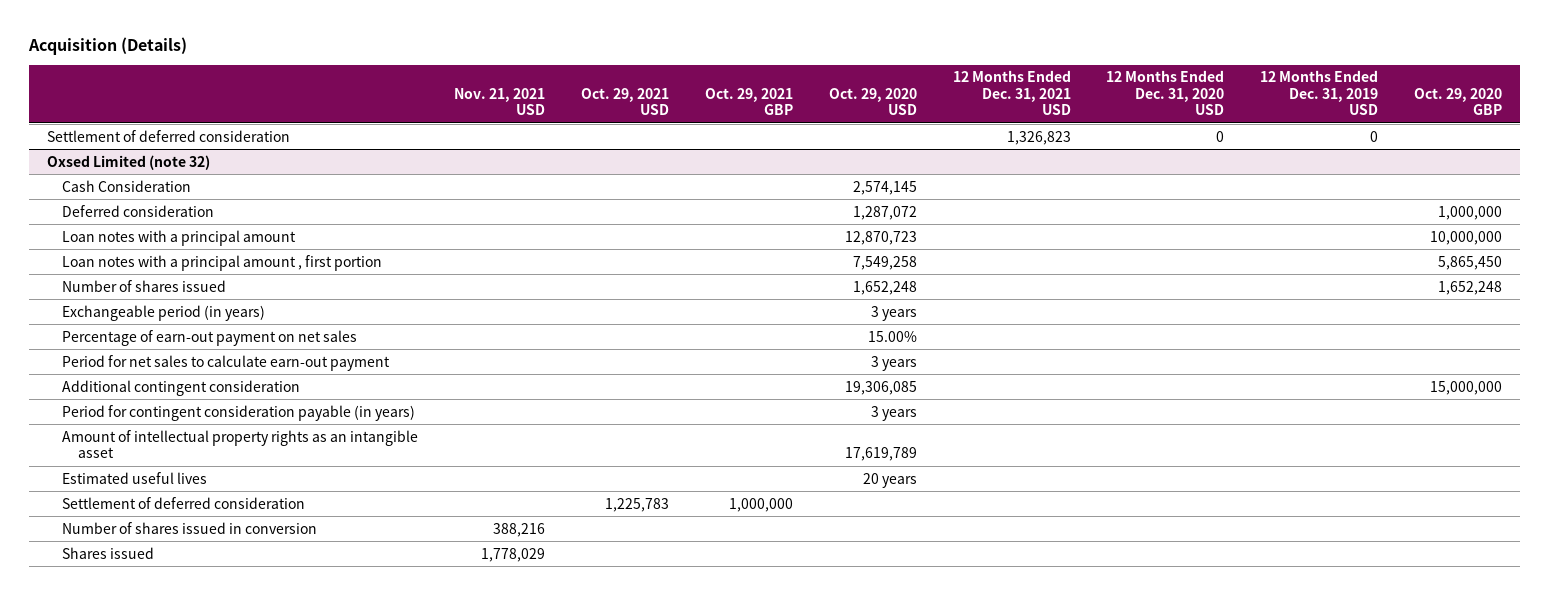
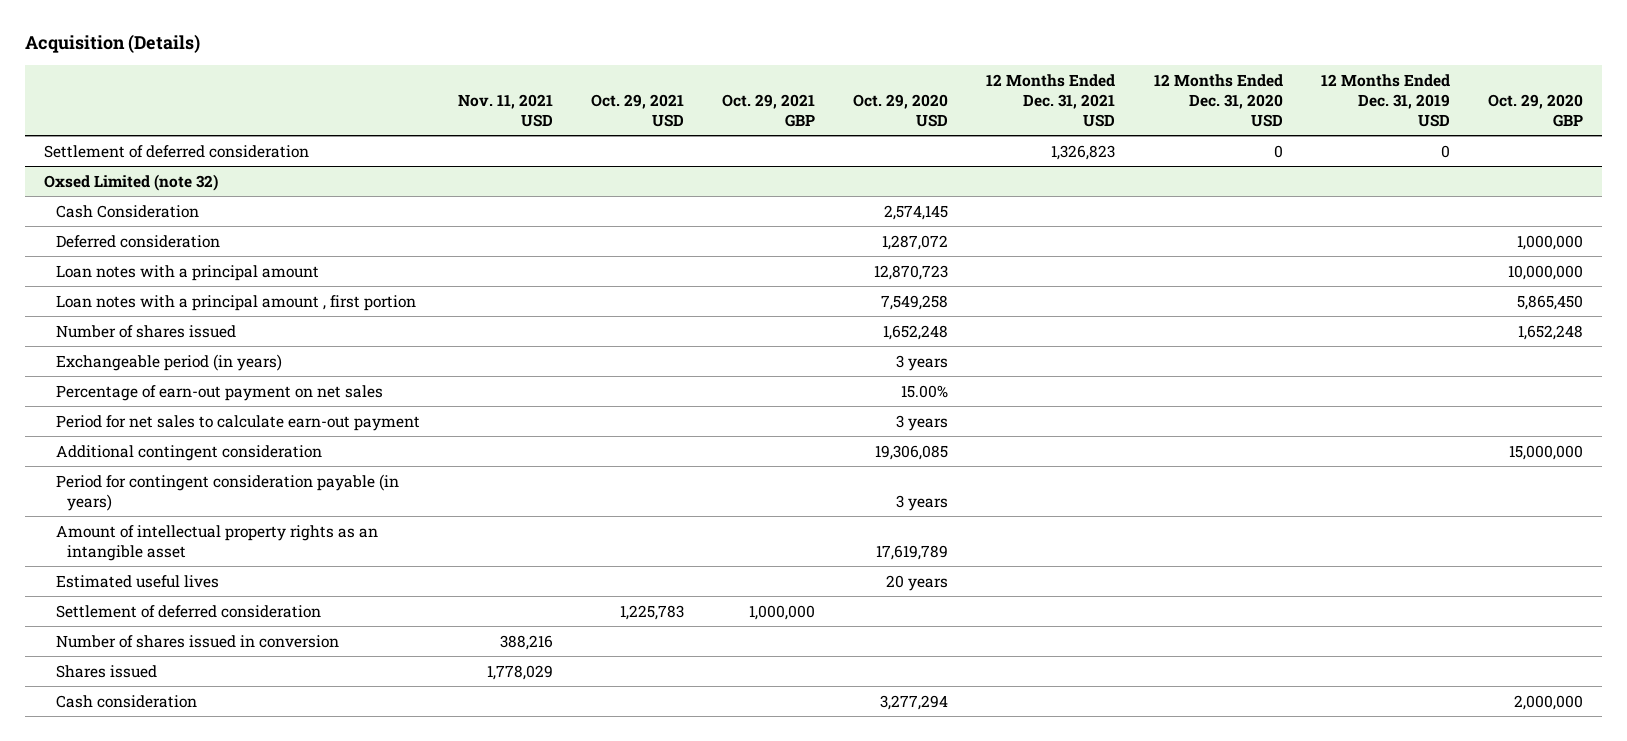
[454,87,546,116] Nov. 21, 2021 USD -> none
none -> [457,93,553,127] Nov. 11, 2021 USD
none -> [55,694,197,708] Cash consideration

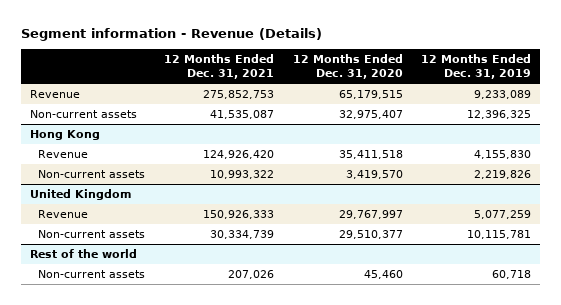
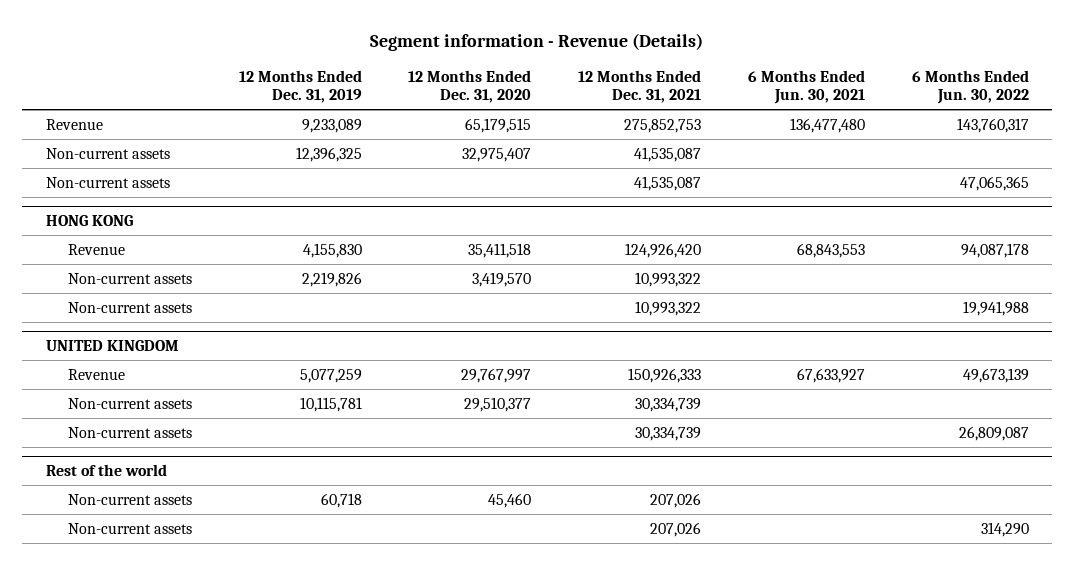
none -> [747,69,865,105] 6 Months Ended Jun. 30, 2021
none -> [911,69,1029,105] 6 Months Ended Jun. 30, 2022
none -> [45,176,170,188] Non-current assets
[30,130,101,141] Hong Kong -> [45,214,133,226] HONG KONG
none -> [68,301,193,313] Non-current assets
[30,189,132,201] United Kingdom -> [45,339,179,351] UNITED KINGDOM
none -> [68,426,193,438] Non-current assets
none -> [68,522,193,534] Non-current assets

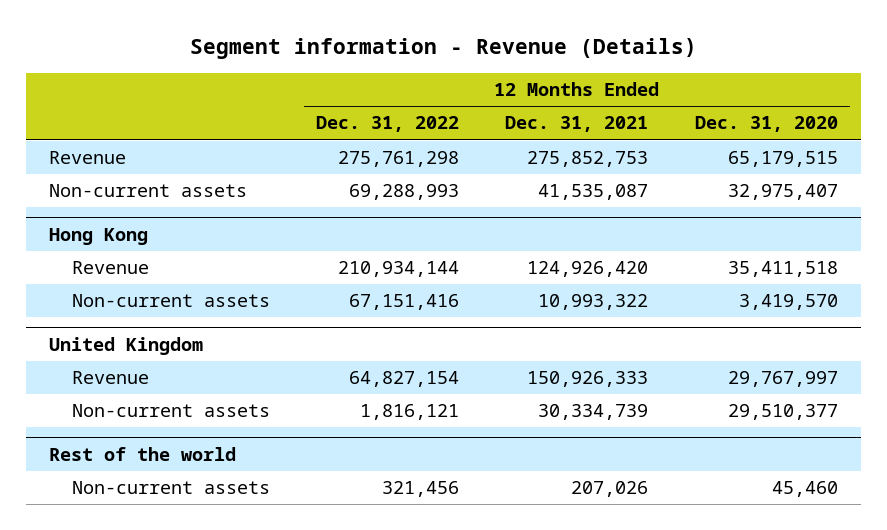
[238,69,362,104] 12 Months Ended Dec. 31, 2019 -> none
[747,69,865,105] 6 Months Ended Jun. 30, 2021 -> none
[911,69,1029,105] 6 Months Ended Jun. 30, 2022 -> none
none -> [316,116,460,133] Dec. 31, 2022
[45,176,170,188] Non-current assets -> none
[45,214,133,226] HONG KONG -> [49,227,149,245] Hong Kong
[68,301,193,313] Non-current assets -> none
[45,339,179,351] UNITED KINGDOM -> [49,336,204,355] United Kingdom
[68,426,193,438] Non-current assets -> none
[68,522,193,534] Non-current assets -> none

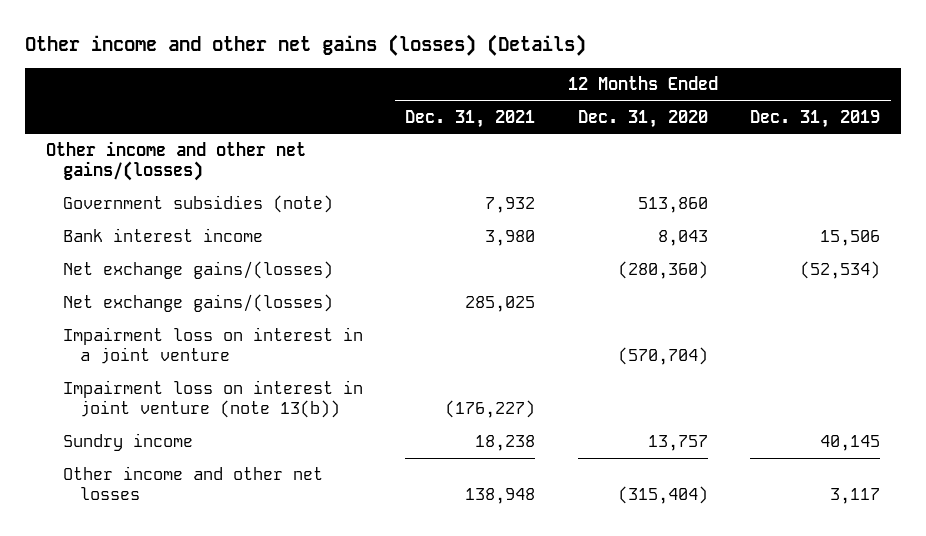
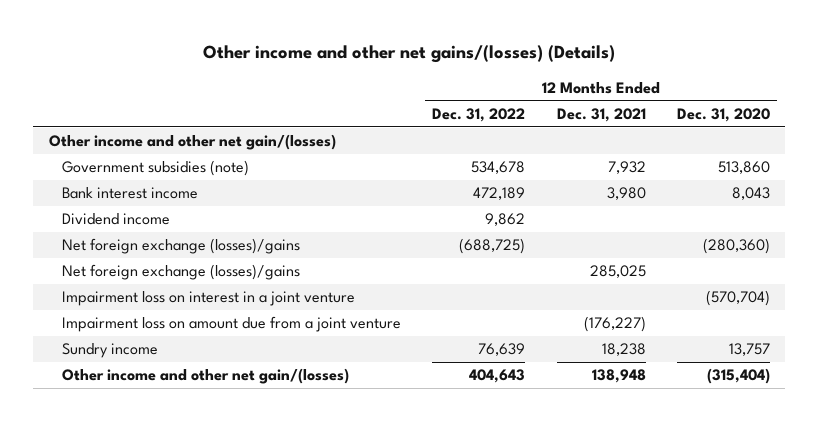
[25,34,587,57] Other income and other net gains (losses) (Details) -> [203,45,616,64] Other income and other net gains/(losses) (Details)
[750,109,881,128] Dec. 31, 2019 -> none
none -> [432,108,526,123] Dec. 31, 2022
[46,141,307,182] Other income and other net gains/(losses) -> [48,134,336,151] Other income and other net gain/(losses)
none -> [62,213,171,226] Dividend income
[62,261,333,280] Net exchange gains/(losses) -> [62,238,301,255] Net foreign exchange (losses)/gains
[62,294,333,313] Net exchange gains/(losses) -> [62,264,301,281] Net foreign exchange (losses)/gains
[62,380,363,419] Impairment loss on interest in joint venture (note 13(b)) -> [62,316,402,333] Impairment loss on amount due from a joint venture
[62,466,323,501] Other income and other net losses -> [62,368,350,385] Other income and other net gain/(losses)

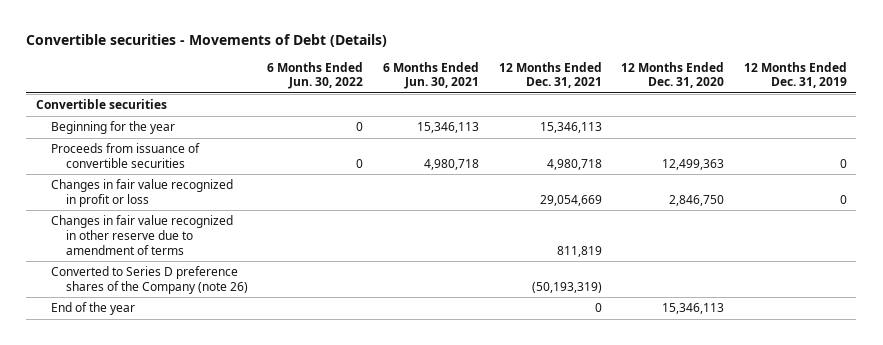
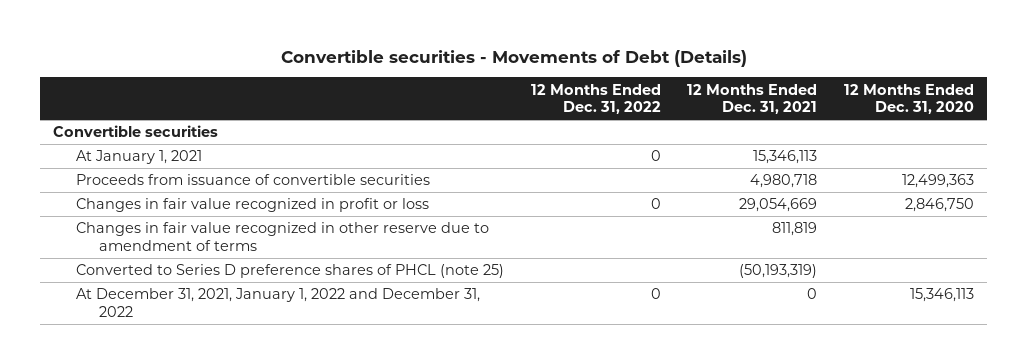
[267,61,364,90] 6 Months Ended Jun. 30, 2022 -> none
[382,61,479,90] 6 Months Ended Jun. 30, 2021 -> none
[743,61,847,89] 12 Months Ended Dec. 31, 2019 -> none
none -> [530,83,661,115] 12 Months Ended Dec. 31, 2022
[50,121,175,135] Beginning for the year -> [76,150,203,165] At January 1, 2021
[50,266,248,294] Converted to Series D preference shares of the Company (note 26) -> [76,264,505,279] Converted to Series D preference shares of PHCL (note 25)
[50,302,135,316] End of the year -> [76,288,481,317] At December 31, 2021, January 1, 2022 and December 31, 2022

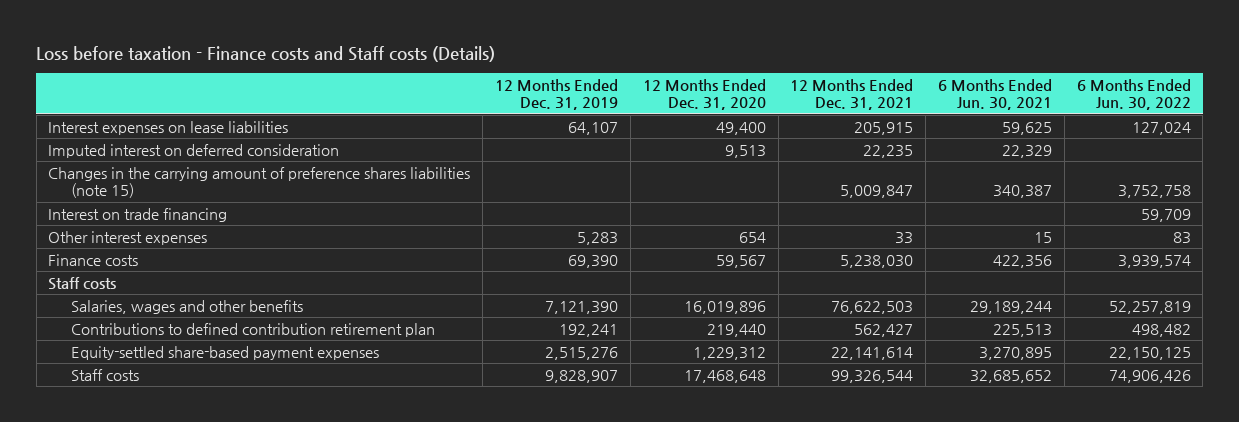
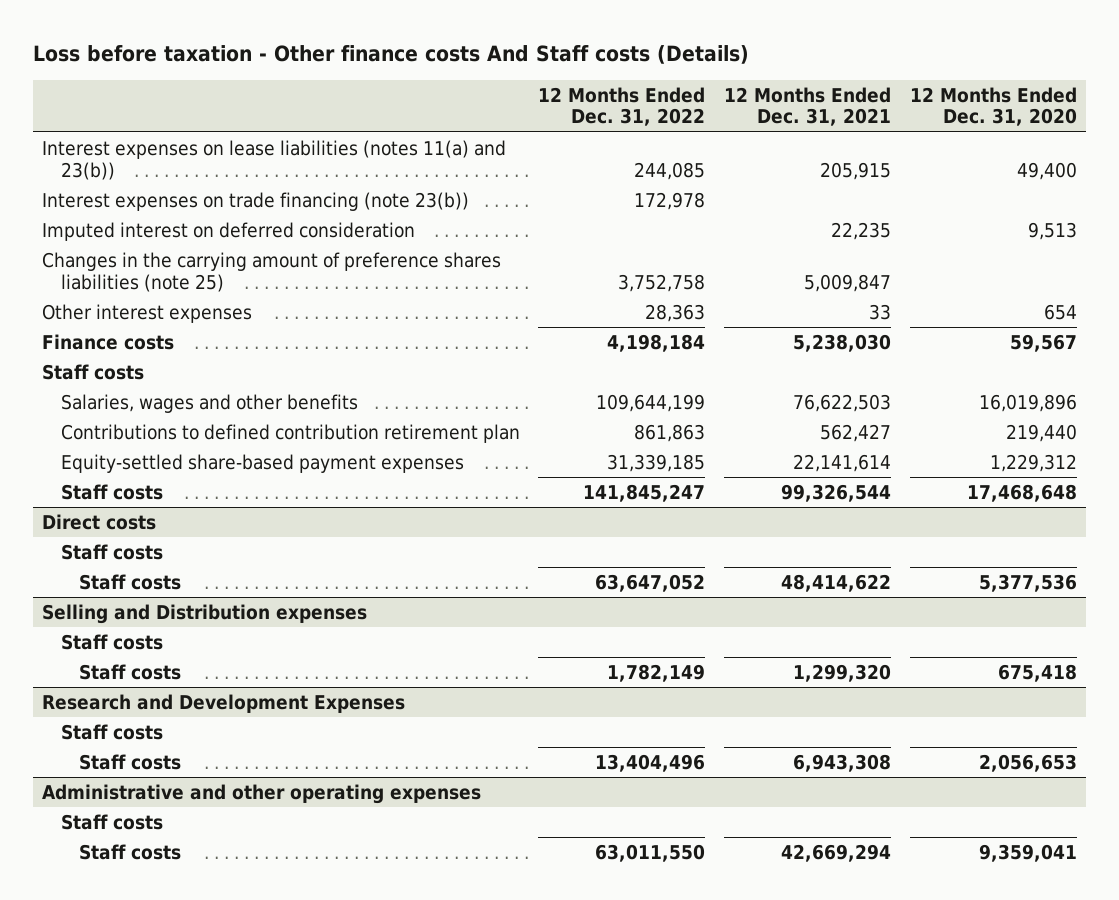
[36,45,496,62] Loss before taxation - Finance costs and Staff costs (Details) -> [32,45,749,65] Loss before taxation - Other finance costs And Staff costs (Details)
[495,78,619,111] 12 Months Ended Dec. 31, 2019 -> none
[937,78,1052,111] 6 Months Ended Jun. 30, 2021 -> none
[1076,78,1191,111] 6 Months Ended Jun. 30, 2022 -> none
none -> [538,86,706,127] 12 Months Ended Dec. 31, 2022
[48,120,289,135] Interest expenses on lease liabilities -> [41,139,506,180] Interest expenses on lease liabilities (notes 11(a) and 23(b))
none -> [41,191,469,211] Interest expenses on trade financing (note 23(b))
[48,207,228,222] Interest on trade financing -> none
[48,166,471,199] Changes in the carrying amount of preference shares liabilities (note 15) -> [41,251,501,292] Changes in the carrying amount of preference shares liabilities (note 25)
none -> [41,513,156,530] Direct costs
none -> [60,543,163,560] Staff costs
none -> [79,573,182,590] Staff costs
none -> [41,603,367,624] Selling and Distribution expenses
none -> [60,633,163,650] Staff costs
none -> [79,663,182,680] Staff costs
none -> [41,693,405,713] Research and Development Expenses
none -> [60,723,163,740] Staff costs
none -> [79,753,182,770] Staff costs
none -> [41,783,481,804] Administrative and other operating expenses
none -> [60,813,163,830] Staff costs
none -> [79,843,182,860] Staff costs

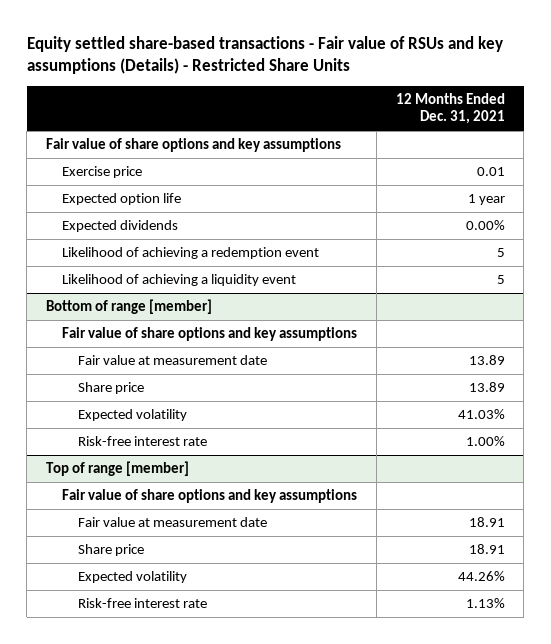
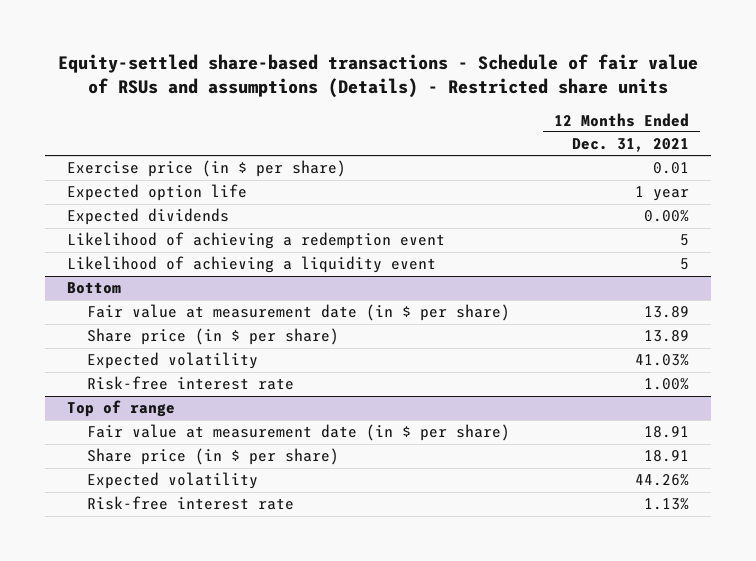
[26,36,503,75] Equity settled share-based transactions - Fair value of RSUs and key assumptions (Details) - Restricted Share Units -> [57,53,698,98] Equity-settled share-based transactions - Schedule of fair value of RSUs and assumptions (Details) - Restricted share units
[46,138,342,153] Fair value of share options and key assumptions -> none
[62,166,143,179] Exercise price -> [66,160,346,178] Exercise price (in $ per share)
[46,299,213,315] Bottom of range [member] -> none
[62,327,358,342] Fair value of share options and key assumptions -> none
none -> [66,282,121,295] Bottom
[78,355,268,366] Fair value at measurement date -> [87,304,511,322] Fair value at measurement date (in $ per share)
[78,382,145,395] Share price -> [87,328,340,346] Share price (in $ per share)
[62,489,358,504] Fair value of share options and key assumptions -> none
[46,461,190,477] Top of range [member] -> [66,400,175,418] Top of range
[78,517,268,528] Fair value at measurement date -> [87,424,511,442] Fair value at measurement date (in $ per share)
[78,544,145,557] Share price -> [87,448,340,466] Share price (in $ per share)

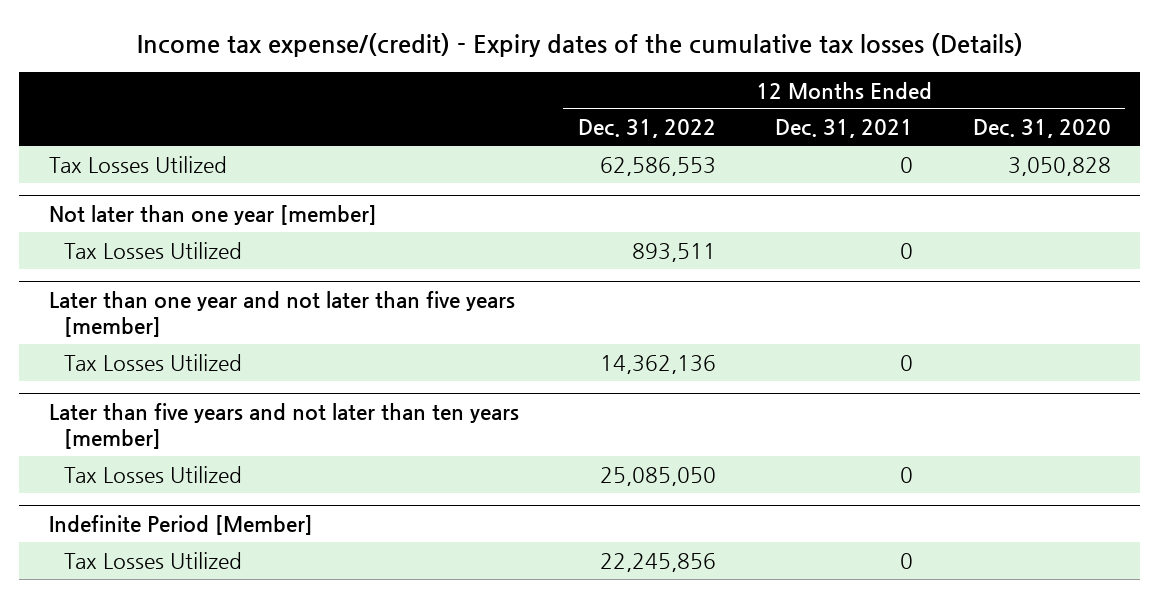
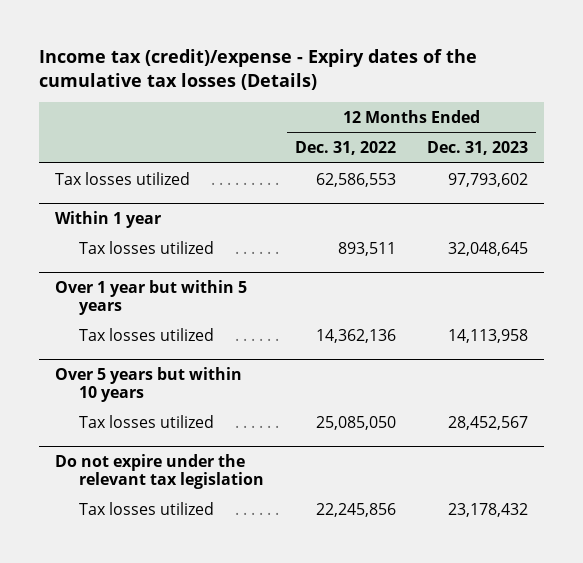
[136,32,1023,57] Income tax expense/(credit) - Expiry dates of the cumulative tax losses (Details) -> [39,48,478,90] Income tax (credit)/expense - Expiry dates of the cumulative tax losses (Details)
[775,119,914,139] Dec. 31, 2021 -> none
[972,119,1111,139] Dec. 31, 2020 -> none
none -> [427,140,529,155] Dec. 31, 2023
[49,155,228,173] Tax Losses Utilized -> [54,171,190,185] Tax losses utilized
[49,205,378,226] Not later than one year [member] -> [54,210,161,228] Within 1 year
[64,241,243,259] Tax Losses Utilized -> [78,240,214,254] Tax losses utilized
[49,291,516,337] Later than one year and not later than five years [member] -> [54,279,247,315] Over 1 year but within 5 years
[64,353,243,371] Tax Losses Utilized -> [78,327,214,341] Tax losses utilized
[49,403,520,449] Later than five years and not later than ten years [member] -> [54,366,242,402] Over 5 years but within 10 years
[64,465,243,483] Tax Losses Utilized -> [78,414,214,428] Tax losses utilized
[49,515,314,536] Indefinite Period [Member] -> [54,453,264,489] Do not expire under the relevant tax legislation
[64,551,243,569] Tax Losses Utilized -> [78,501,214,515] Tax losses utilized

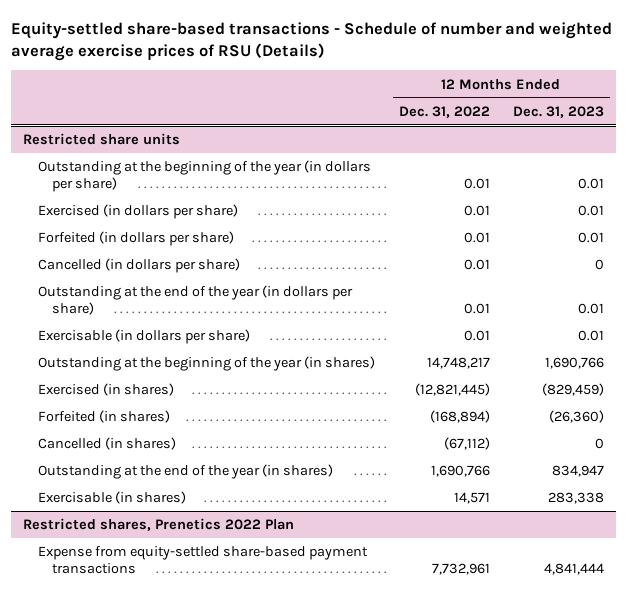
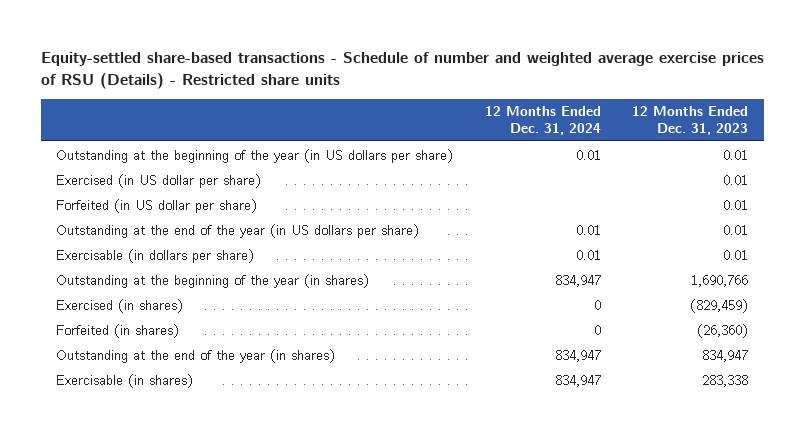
[11,21,613,62] Equity-settled share-based transactions - Schedule of number and weighted average exercise prices of RSU (Details) -> [40,51,764,89] Equity-settled share-based transactions - Schedule of number and weighted average exercise prices of RSU (Details) - Restricted share units
[398,105,490,118] Dec. 31, 2022 -> none
none -> [484,106,601,136] 12 Months Ended Dec. 31, 2024
[23,133,181,146] Restricted share units -> none
[37,258,240,274] Cancelled (in dollars per share) -> none
[37,160,371,193] Outstanding at the beginning of the year (in dollars per share) -> [56,148,454,163] Outstanding at the beginning of the year (in US dollars per share)
[37,204,238,220] Exercised (in dollars per share) -> [56,173,262,188] Exercised (in US dollar per share)
[37,231,234,247] Forfeited (in dollars per share) -> [56,198,258,213] Forfeited (in US dollar per share)
[37,285,353,316] Outstanding at the end of the year (in dollars per share) -> [56,223,420,238] Outstanding at the end of the year (in US dollars per share)
[37,437,176,451] Cancelled (in shares) -> none
[23,518,295,532] Restricted shares, Prenetics 2022 Plan -> none
[37,546,368,575] Expense from equity-settled share-based payment transactions -> none

